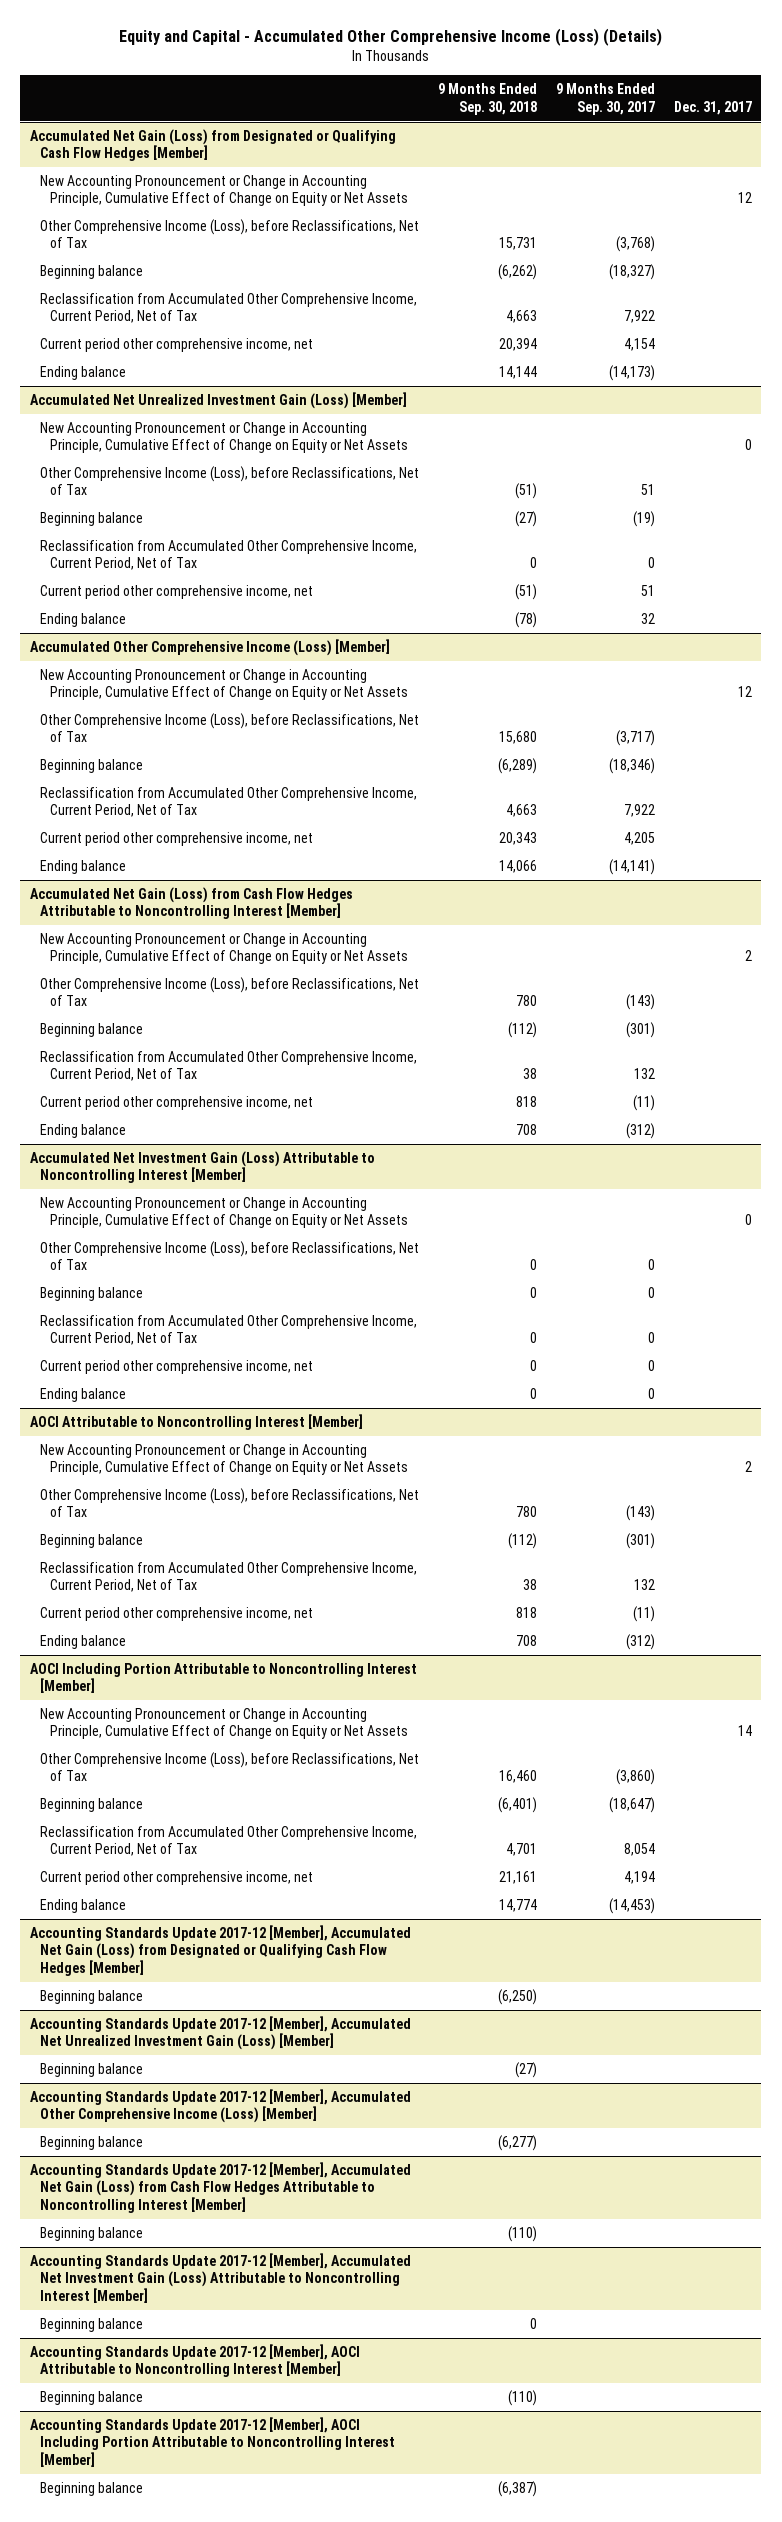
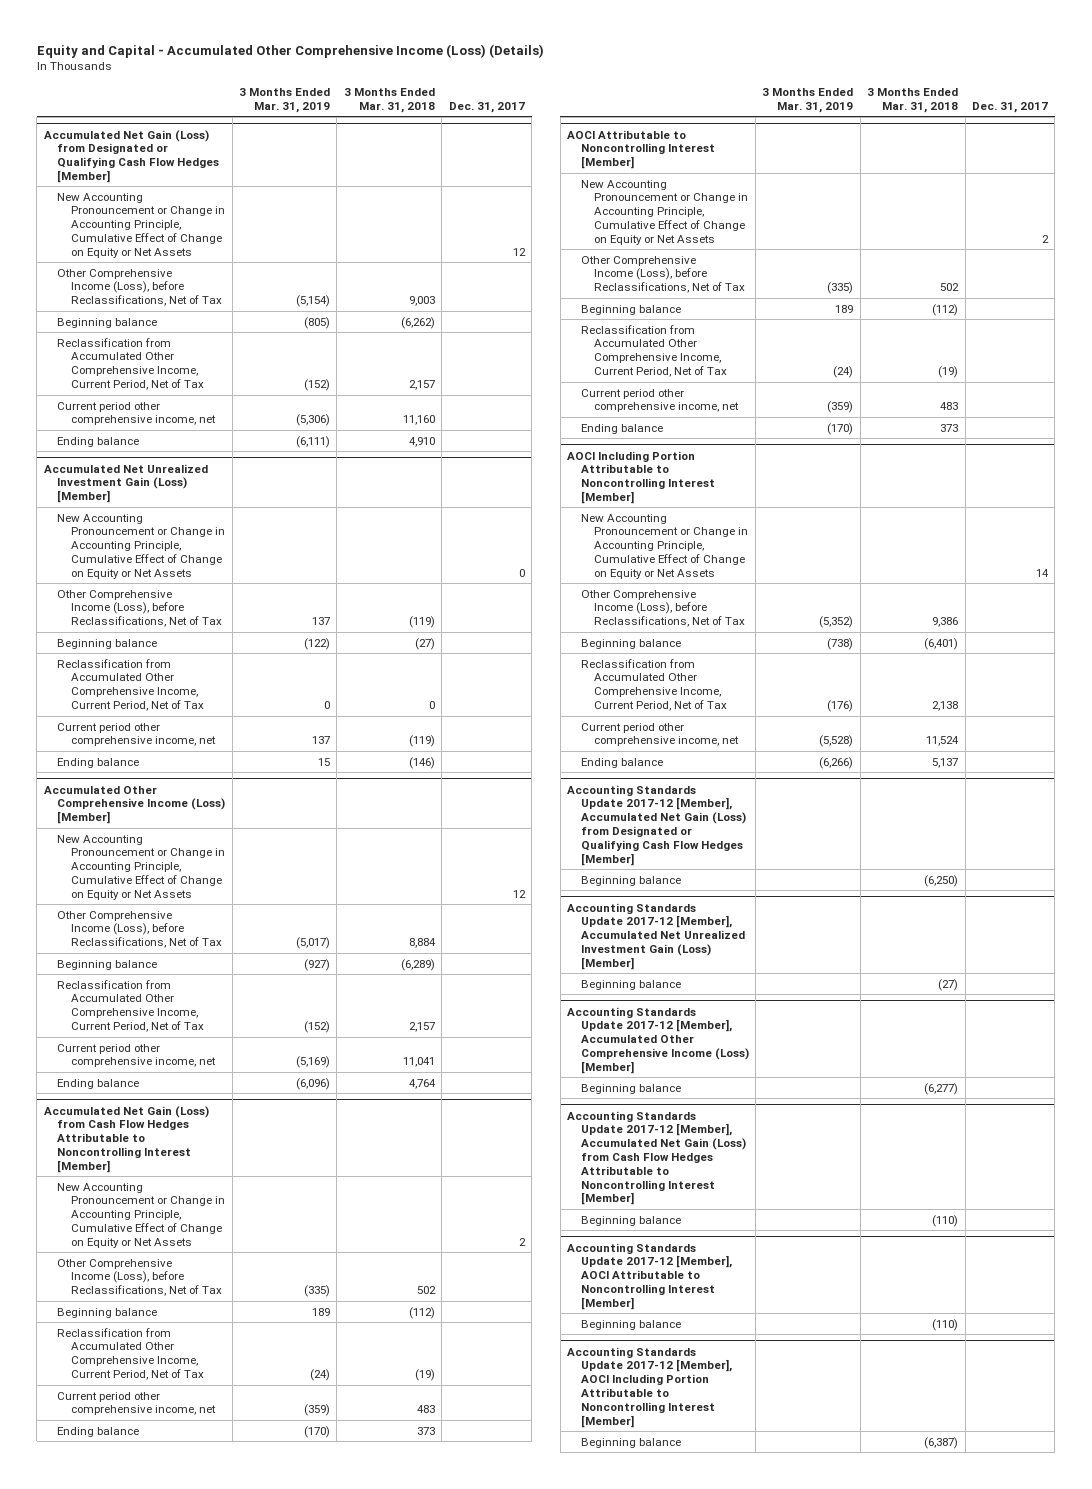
[437,83,537,115] 9 Months Ended Sep. 30, 2018 -> none
[555,83,655,115] 9 Months Ended Sep. 30, 2017 -> none
none -> [239,88,331,113] 3 Months Ended Mar. 31, 2019
none -> [343,88,435,113] 3 Months Ended Mar. 31, 2018
[29,1150,375,1184] Accumulated Net Investment Gain (Loss) Attributable to Noncontrolling Interest [Member] -> none
[39,1196,409,1229] New Accounting Pronouncement or Change in Accounting Principle, Cumulative Effect of Change on Equity or Net Assets -> none
[39,1240,419,1271] Other Comprehensive Income (Loss), before Reclassifications, Net of Tax -> none
[39,1286,143,1301] Beginning balance -> none
[39,1314,417,1346] Reclassification from Accumulated Other Comprehensive Income, Current Period, Net of Tax -> none
[39,1359,313,1374] Current period other comprehensive income, net -> none
[39,1387,126,1402] Ending balance -> none
[29,2252,411,2303] Accounting Standards Update 2017-12 [Member], Accumulated Net Investment Gain (Loss) Attributable to Noncontrolling Interest [Member] -> none
[39,2317,143,2332] Beginning balance -> none

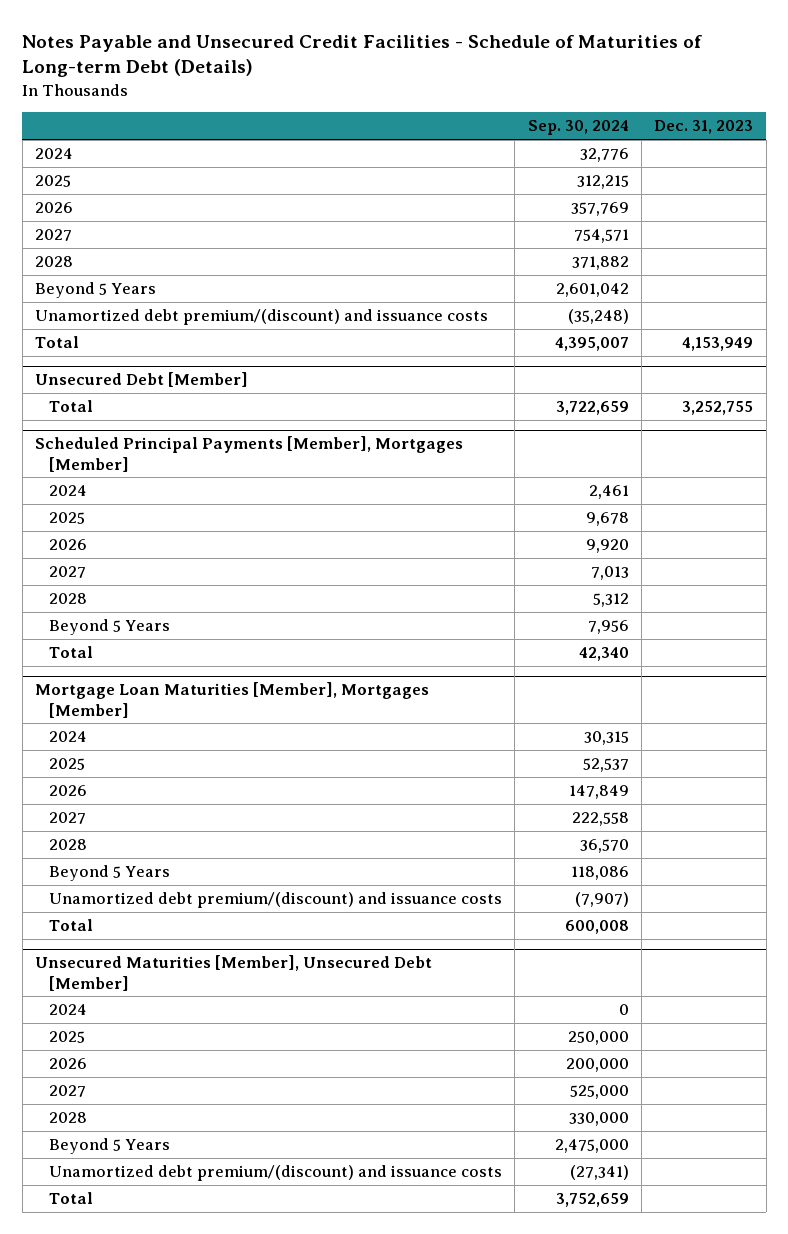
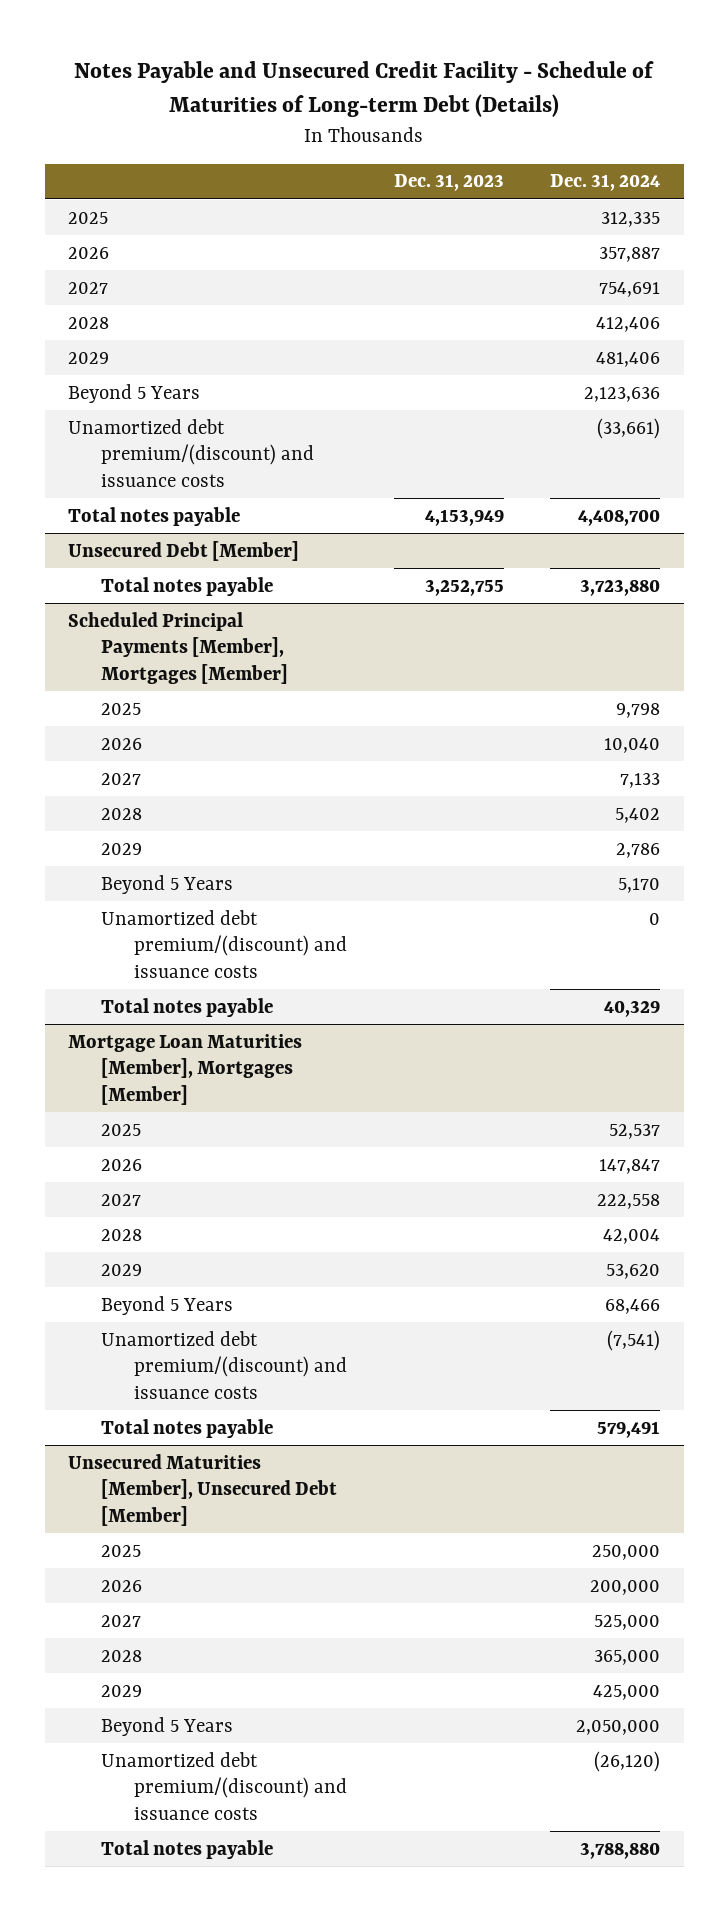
[22,34,703,78] Notes Payable and Unsecured Credit Facilities - Schedule of Maturities of Long-term Debt (Details) -> [74,61,655,118] Notes Payable and Unsecured Credit Facility - Schedule of Maturities of Long-term Debt (Details)
[527,120,629,136] Sep. 30, 2024 -> none
none -> [550,174,661,192] Dec. 31, 2024
[34,148,73,160] 2024 -> none
none -> [67,351,109,364] 2029
[34,336,79,349] Total -> [67,506,240,526] Total notes payable
[48,400,93,413] Total -> [101,576,274,596] Total notes payable
[48,485,87,497] 2024 -> none
none -> [101,842,143,855] 2029
none -> [101,909,348,979] Unamortized debt premium/(discount) and issuance costs
[48,646,93,659] Total -> [101,997,274,1017] Total notes payable
[48,731,87,743] 2024 -> none
none -> [101,1263,143,1276] 2029
[48,919,93,932] Total -> [101,1418,274,1438] Total notes payable
[48,1004,87,1016] 2024 -> none
none -> [101,1684,143,1697] 2029
[48,1192,93,1205] Total -> [101,1839,274,1859] Total notes payable

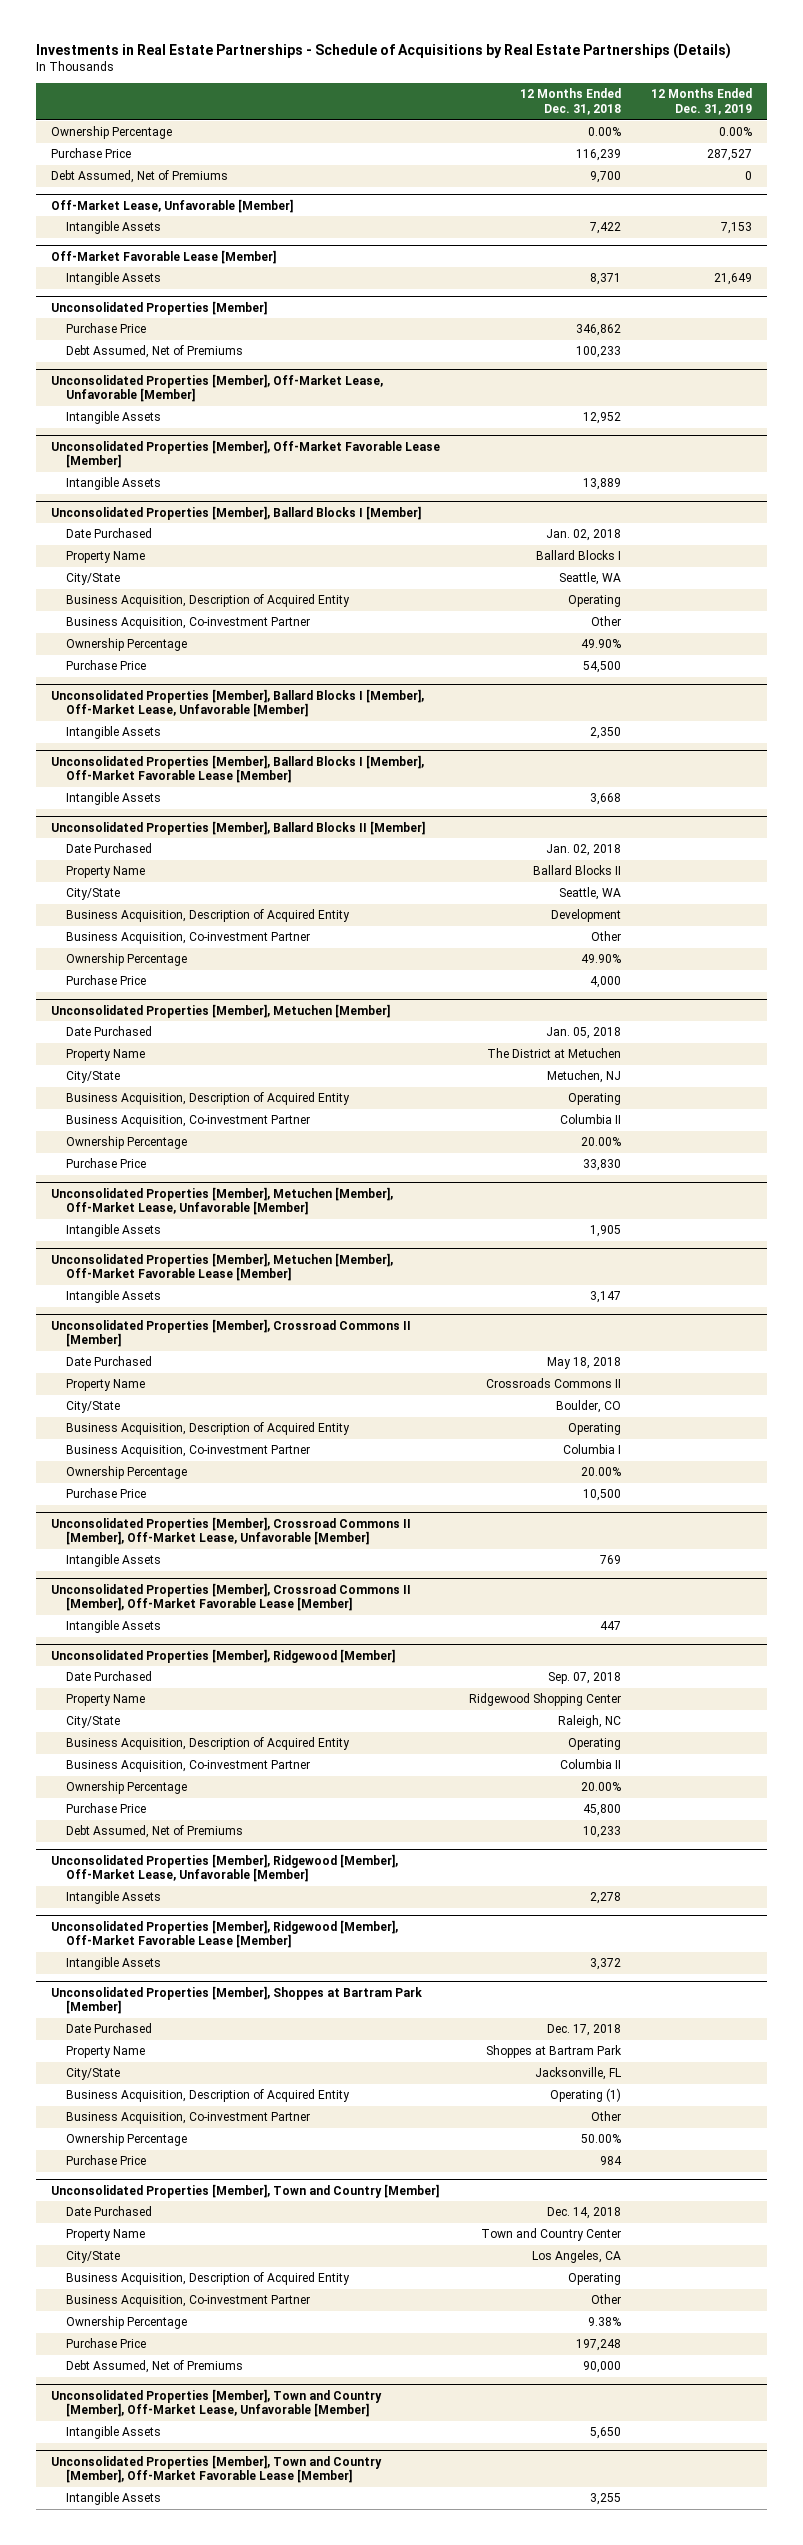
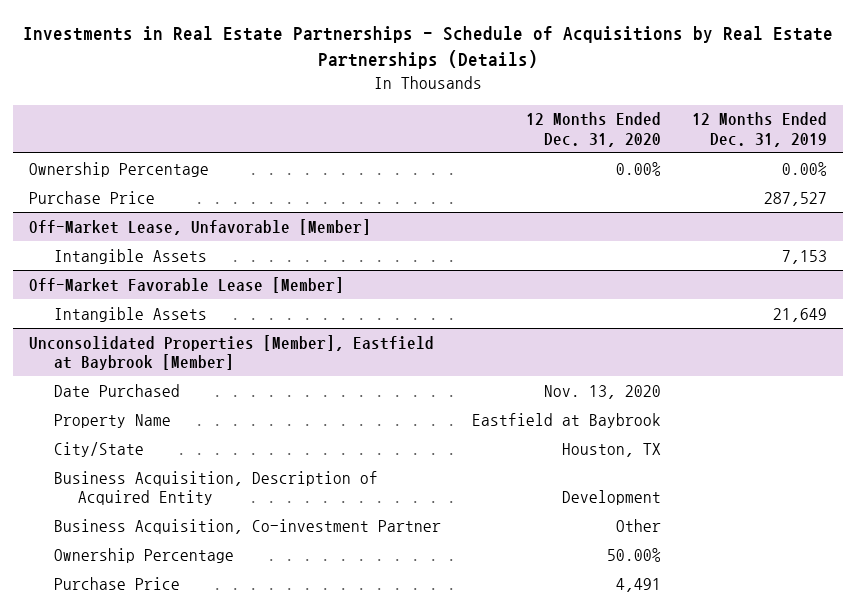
[520,88,622,116] 12 Months Ended Dec. 31, 2018 -> none
none -> [525,112,661,147] 12 Months Ended Dec. 31, 2020
[50,170,228,184] Debt Assumed, Net of Premiums -> none
[50,300,267,315] Unconsolidated Properties [Member] -> [29,334,435,371] Unconsolidated Properties [Member], Eastfield at Baybrook [Member]
none -> [53,383,180,397] Date Purchased
none -> [53,413,171,428] Property Name
none -> [53,441,144,457] City/State
none -> [53,470,378,506] Business Acquisition, Description of Acquired Entity
none -> [53,518,441,534] Business Acquisition, Co-investment Partner
none -> [53,547,234,563] Ownership Percentage
[65,345,243,359] Debt Assumed, Net of Premiums -> none
[50,373,383,403] Unconsolidated Properties [Member], Off-Market Lease, Unfavorable [Member] -> none
[65,411,161,425] Intangible Assets -> none
[50,439,440,469] Unconsolidated Properties [Member], Off-Market Favorable Lease [Member] -> none
[65,477,161,491] Intangible Assets -> none
[50,505,421,520] Unconsolidated Properties [Member], Ballard Blocks I [Member] -> none
[65,528,152,539] Date Purchased -> none
[65,551,145,564] Property Name -> none
[65,573,120,586] City/State -> none
[65,594,350,608] Business Acquisition, Description of Acquired Entity -> none
[65,617,310,630] Business Acquisition, Co-investment Partner -> none
[65,638,187,652] Ownership Percentage -> none
[65,660,146,671] Purchase Price -> none
[50,688,424,718] Unconsolidated Properties [Member], Ballard Blocks I [Member], Off-Market Lease, Unfavorable [Member] -> none
[65,726,161,740] Intangible Assets -> none
[50,754,424,784] Unconsolidated Properties [Member], Ballard Blocks I [Member], Off-Market Favorable Lease [Member] -> none
[65,792,161,806] Intangible Assets -> none
[50,820,425,835] Unconsolidated Properties [Member], Ballard Blocks II [Member] -> none
[65,843,152,854] Date Purchased -> none
[65,866,145,879] Property Name -> none
[65,888,120,901] City/State -> none
[65,909,350,923] Business Acquisition, Description of Acquired Entity -> none
[65,932,310,945] Business Acquisition, Co-investment Partner -> none
[65,953,187,967] Ownership Percentage -> none
[65,975,146,986] Purchase Price -> none
[50,1003,390,1018] Unconsolidated Properties [Member], Metuchen [Member] -> none
[65,1026,152,1037] Date Purchased -> none
[65,1049,145,1062] Property Name -> none
[65,1071,120,1084] City/State -> none
[65,1092,350,1106] Business Acquisition, Description of Acquired Entity -> none
[65,1115,310,1128] Business Acquisition, Co-investment Partner -> none
[65,1136,187,1150] Ownership Percentage -> none
[65,1158,146,1169] Purchase Price -> none
[50,1186,393,1216] Unconsolidated Properties [Member], Metuchen [Member], Off-Market Lease, Unfavorable [Member] -> none
[65,1224,161,1238] Intangible Assets -> none
[50,1252,393,1282] Unconsolidated Properties [Member], Metuchen [Member], Off-Market Favorable Lease [Member] -> none
[65,1290,161,1304] Intangible Assets -> none
[50,1318,411,1348] Unconsolidated Properties [Member], Crossroad Commons II [Member] -> none
[65,1356,152,1367] Date Purchased -> none
[65,1379,145,1392] Property Name -> none
[65,1401,120,1414] City/State -> none
[65,1422,350,1436] Business Acquisition, Description of Acquired Entity -> none
[65,1445,310,1458] Business Acquisition, Co-investment Partner -> none
[65,1466,187,1480] Ownership Percentage -> none
[65,1488,146,1499] Purchase Price -> none
[50,1516,411,1546] Unconsolidated Properties [Member], Crossroad Commons II [Member], Off-Market Lease, Unfavorable [Member] -> none
[65,1554,161,1568] Intangible Assets -> none
[50,1582,411,1612] Unconsolidated Properties [Member], Crossroad Commons II [Member], Off-Market Favorable Lease [Member] -> none
[65,1620,161,1634] Intangible Assets -> none
[50,1648,395,1663] Unconsolidated Properties [Member], Ridgewood [Member] -> none
[65,1671,152,1682] Date Purchased -> none
[65,1694,145,1707] Property Name -> none
[65,1716,120,1729] City/State -> none
[65,1737,350,1751] Business Acquisition, Description of Acquired Entity -> none
[65,1760,310,1773] Business Acquisition, Co-investment Partner -> none
[65,1781,187,1795] Ownership Percentage -> none
[65,1803,146,1814] Purchase Price -> none
[65,1825,243,1839] Debt Assumed, Net of Premiums -> none
[50,1853,398,1883] Unconsolidated Properties [Member], Ridgewood [Member], Off-Market Lease, Unfavorable [Member] -> none
[65,1891,161,1905] Intangible Assets -> none
[50,1919,398,1949] Unconsolidated Properties [Member], Ridgewood [Member], Off-Market Favorable Lease [Member] -> none
[65,1957,161,1971] Intangible Assets -> none
[50,1985,422,2015] Unconsolidated Properties [Member], Shoppes at Bartram Park [Member] -> none
[65,2023,152,2034] Date Purchased -> none
[65,2046,145,2059] Property Name -> none
[65,2068,120,2081] City/State -> none
[65,2089,350,2103] Business Acquisition, Description of Acquired Entity -> none
[65,2112,310,2125] Business Acquisition, Co-investment Partner -> none
[65,2133,187,2147] Ownership Percentage -> none
[65,2155,146,2166] Purchase Price -> none
[50,2183,439,2198] Unconsolidated Properties [Member], Town and Country [Member] -> none
[65,2206,152,2217] Date Purchased -> none
[65,2229,145,2242] Property Name -> none
[65,2251,120,2264] City/State -> none
[65,2272,350,2286] Business Acquisition, Description of Acquired Entity -> none
[65,2295,310,2308] Business Acquisition, Co-investment Partner -> none
[65,2316,187,2330] Ownership Percentage -> none
[65,2338,146,2349] Purchase Price -> none
[65,2360,243,2374] Debt Assumed, Net of Premiums -> none
[50,2388,382,2418] Unconsolidated Properties [Member], Town and Country [Member], Off-Market Lease, Unfavorable [Member] -> none
[65,2426,161,2440] Intangible Assets -> none
[50,2454,382,2484] Unconsolidated Properties [Member], Town and Country [Member], Off-Market Favorable Lease [Member] -> none
[65,2492,161,2506] Intangible Assets -> none

